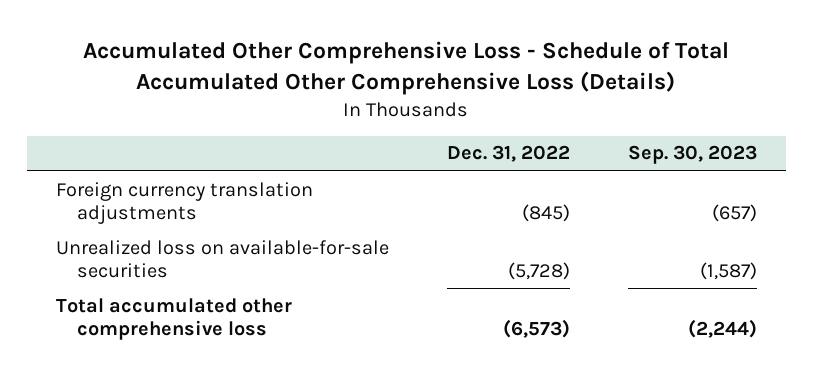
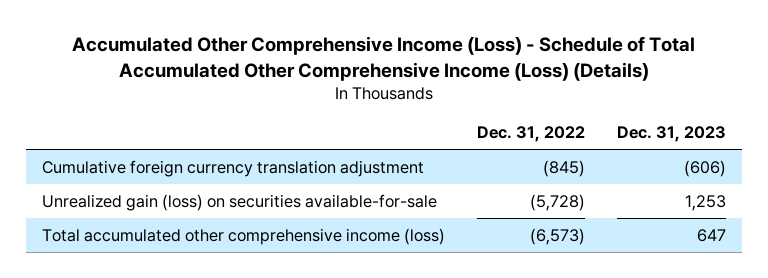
[83,40,730,95] Accumulated Other Comprehensive Loss - Schedule of Total Accumulated Other Comprehensive Loss (Details) -> [71,36,695,81] Accumulated Other Comprehensive Income (Loss) - Schedule of Total Accumulated Other Comprehensive Income (Loss) (Details)
[628,145,758,165] Sep. 30, 2023 -> none
none -> [616,126,726,143] Dec. 31, 2023
[55,181,313,224] Foreign currency translation adjustments -> [41,159,424,177] Cumulative foreign currency translation adjustment
[55,239,389,278] Unrealized loss on available-for-sale securities -> [41,193,437,211] Unrealized gain (loss) on securities available-for-sale
[55,297,292,340] Total accumulated other comprehensive loss -> [41,227,445,245] Total accumulated other comprehensive income (loss)

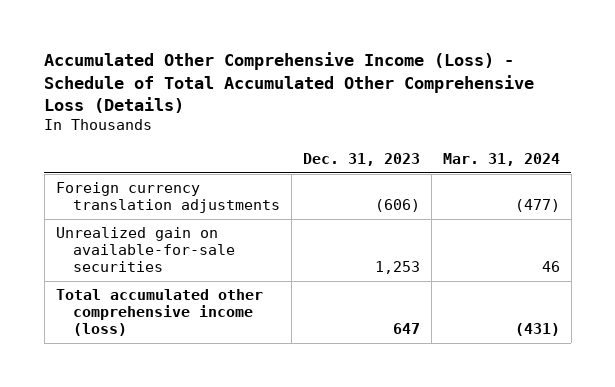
[71,36,695,81] Accumulated Other Comprehensive Income (Loss) - Schedule of Total Accumulated Other Comprehensive Income (Loss) (Details) -> [44,52,535,113] Accumulated Other Comprehensive Income (Loss) - Schedule of Total Accumulated Other Comprehensive Loss (Details)
[476,126,585,143] Dec. 31, 2022 -> none
none -> [442,152,560,166] Mar. 31, 2024
[41,159,424,177] Cumulative foreign currency translation adjustment -> [55,182,281,214] Foreign currency translation adjustments
[41,193,437,211] Unrealized gain (loss) on securities available-for-sale -> [55,227,236,273] Unrealized gain on available-for-sale securities

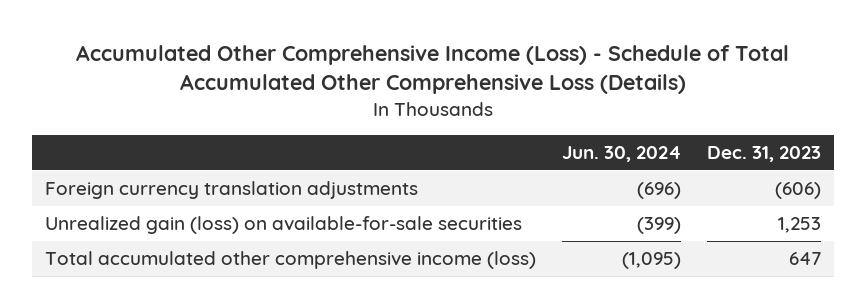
[442,152,560,166] Mar. 31, 2024 -> none
none -> [561,145,681,162] Jun. 30, 2024
[55,227,236,273] Unrealized gain on available-for-sale securities -> [44,216,522,235] Unrealized gain (loss) on available-for-sale securities

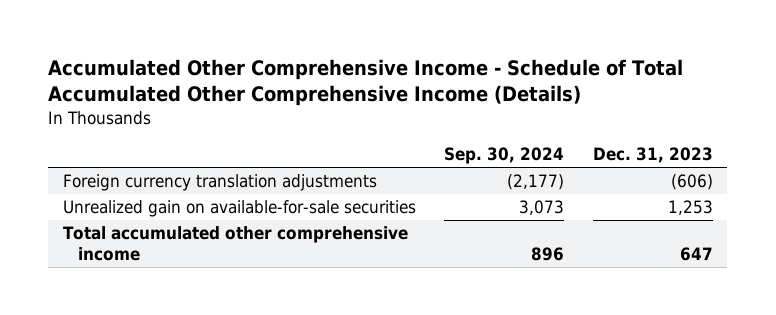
[75,44,789,95] Accumulated Other Comprehensive Income (Loss) - Schedule of Total Accumulated Other Comprehensive Loss (Details) -> [48,58,684,107] Accumulated Other Comprehensive Income - Schedule of Total Accumulated Other Comprehensive Income (Details)
[561,145,681,162] Jun. 30, 2024 -> none
none -> [444,147,565,165] Sep. 30, 2024
[44,216,522,235] Unrealized gain (loss) on available-for-sale securities -> [62,200,416,218] Unrealized gain on available-for-sale securities
[44,251,536,270] Total accumulated other comprehensive income (loss) -> [62,226,408,261] Total accumulated other comprehensive income

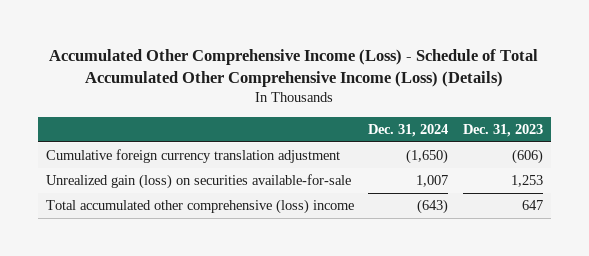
[48,58,684,107] Accumulated Other Comprehensive Income - Schedule of Total Accumulated Other Comprehensive Income (Details) -> [49,48,539,87] Accumulated Other Comprehensive Income (Loss) - Schedule of Total Accumulated Other Comprehensive Income (Loss) (Details)
[444,147,565,165] Sep. 30, 2024 -> none
none -> [368,123,449,137] Dec. 31, 2024
[62,174,377,192] Foreign currency translation adjustments -> [45,149,340,164] Cumulative foreign currency translation adjustment
[62,200,416,218] Unrealized gain on available-for-sale securities -> [45,174,351,190] Unrealized gain (loss) on securities available-for-sale
[62,226,408,261] Total accumulated other comprehensive income -> [45,199,354,215] Total accumulated other comprehensive (loss) income

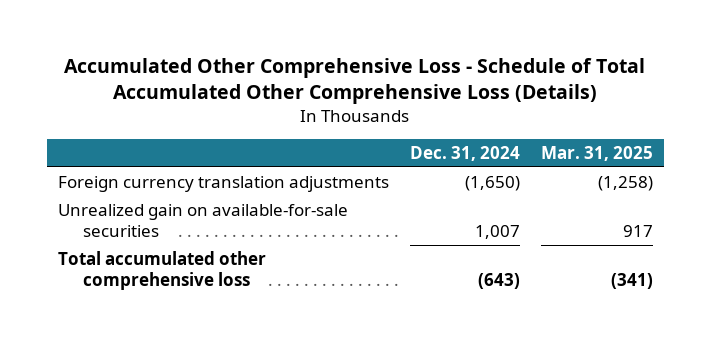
[49,48,539,87] Accumulated Other Comprehensive Income (Loss) - Schedule of Total Accumulated Other Comprehensive Income (Loss) (Details) -> [64,58,646,105] Accumulated Other Comprehensive Loss - Schedule of Total Accumulated Other Comprehensive Loss (Details)
[463,123,544,137] Dec. 31, 2023 -> none
none -> [541,145,654,161] Mar. 31, 2025
[45,149,340,164] Cumulative foreign currency translation adjustment -> [57,176,389,193] Foreign currency translation adjustments
[45,174,351,190] Unrealized gain (loss) on securities available-for-sale -> [57,204,348,238] Unrealized gain on available-for-sale securities
[45,199,354,215] Total accumulated other comprehensive (loss) income -> [57,251,266,291] Total accumulated other comprehensive loss

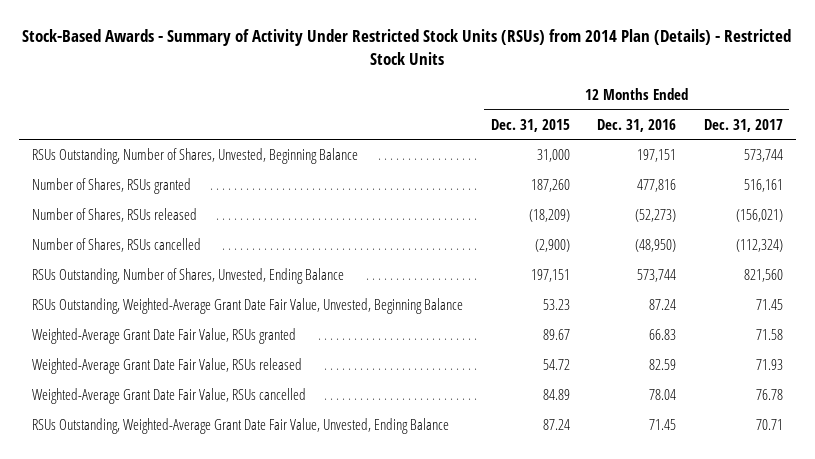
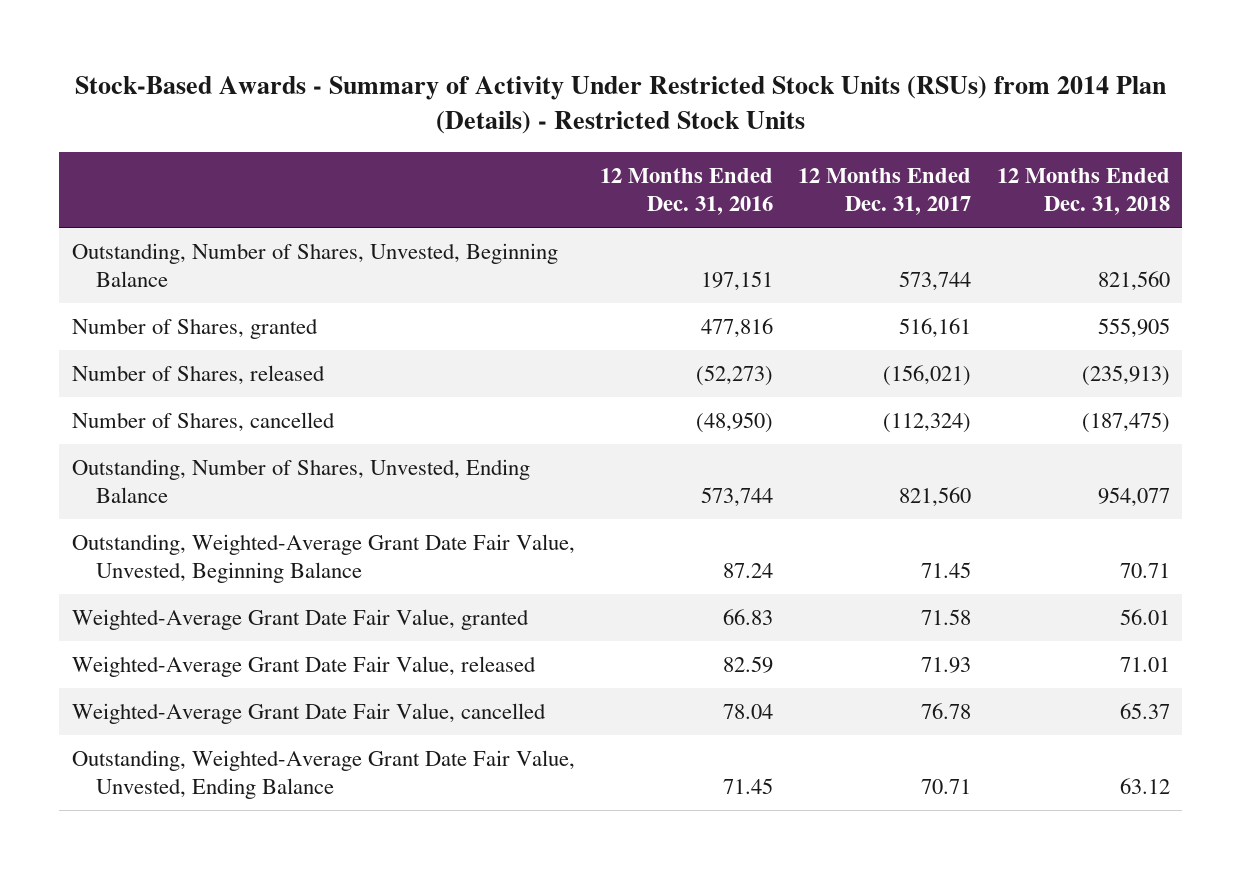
[490,118,570,132] Dec. 31, 2015 -> none
none -> [996,167,1170,216] 12 Months Ended Dec. 31, 2018
[32,148,359,165] RSUs Outstanding, Number of Shares, Unvested, Beginning Balance -> [71,242,558,288] Outstanding, Number of Shares, Unvested, Beginning Balance
[32,178,192,195] Number of Shares, RSUs granted -> [71,317,318,339] Number of Shares, granted
[32,208,198,223] Number of Shares, RSUs released -> [71,364,325,385] Number of Shares, released
[32,238,202,253] Number of Shares, RSUs cancelled -> [71,411,335,432] Number of Shares, cancelled
[32,268,345,285] RSUs Outstanding, Number of Shares, Unvested, Ending Balance -> [71,458,530,504] Outstanding, Number of Shares, Unvested, Ending Balance
[32,298,464,315] RSUs Outstanding, Weighted-Average Grant Date Fair Value, Unvested, Beginning Balance -> [71,533,575,584] Outstanding, Weighted-Average Grant Date Fair Value, Unvested, Beginning Balance
[32,328,297,345] Weighted-Average Grant Date Fair Value, RSUs granted -> [71,608,529,630] Weighted-Average Grant Date Fair Value, granted
[32,358,303,375] Weighted-Average Grant Date Fair Value, RSUs released -> [71,655,536,677] Weighted-Average Grant Date Fair Value, released
[32,388,307,405] Weighted-Average Grant Date Fair Value, RSUs cancelled -> [71,702,546,724] Weighted-Average Grant Date Fair Value, cancelled
[32,418,450,435] RSUs Outstanding, Weighted-Average Grant Date Fair Value, Unvested, Ending Balance -> [71,749,575,800] Outstanding, Weighted-Average Grant Date Fair Value, Unvested, Ending Balance

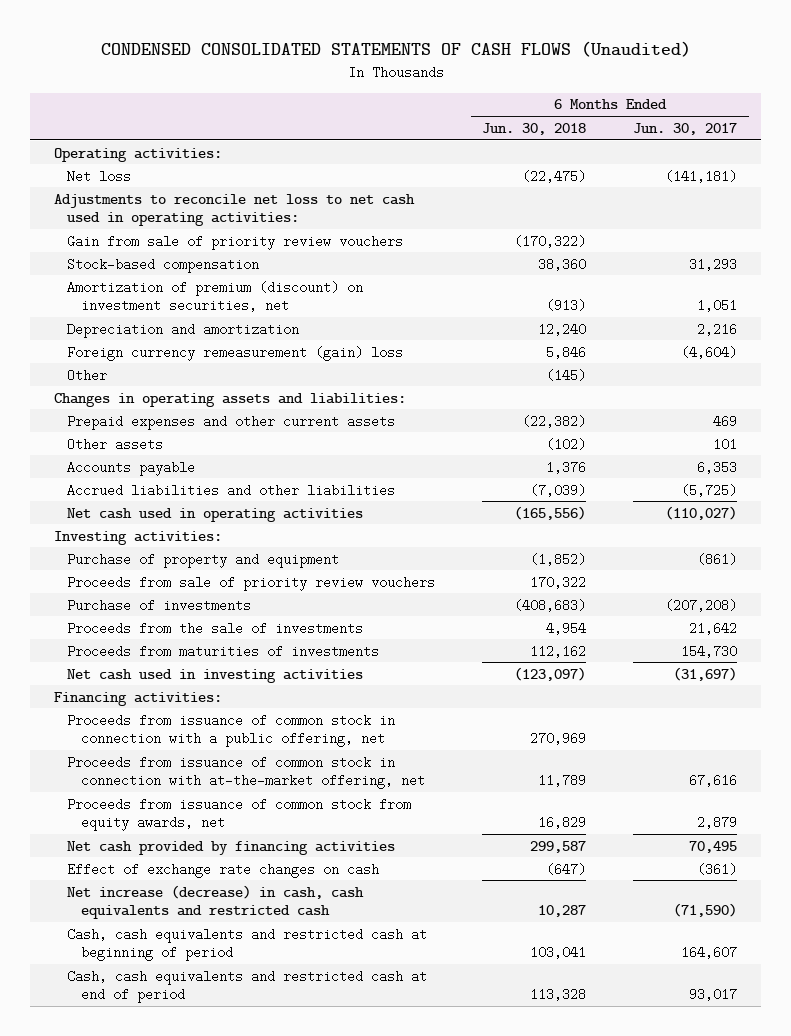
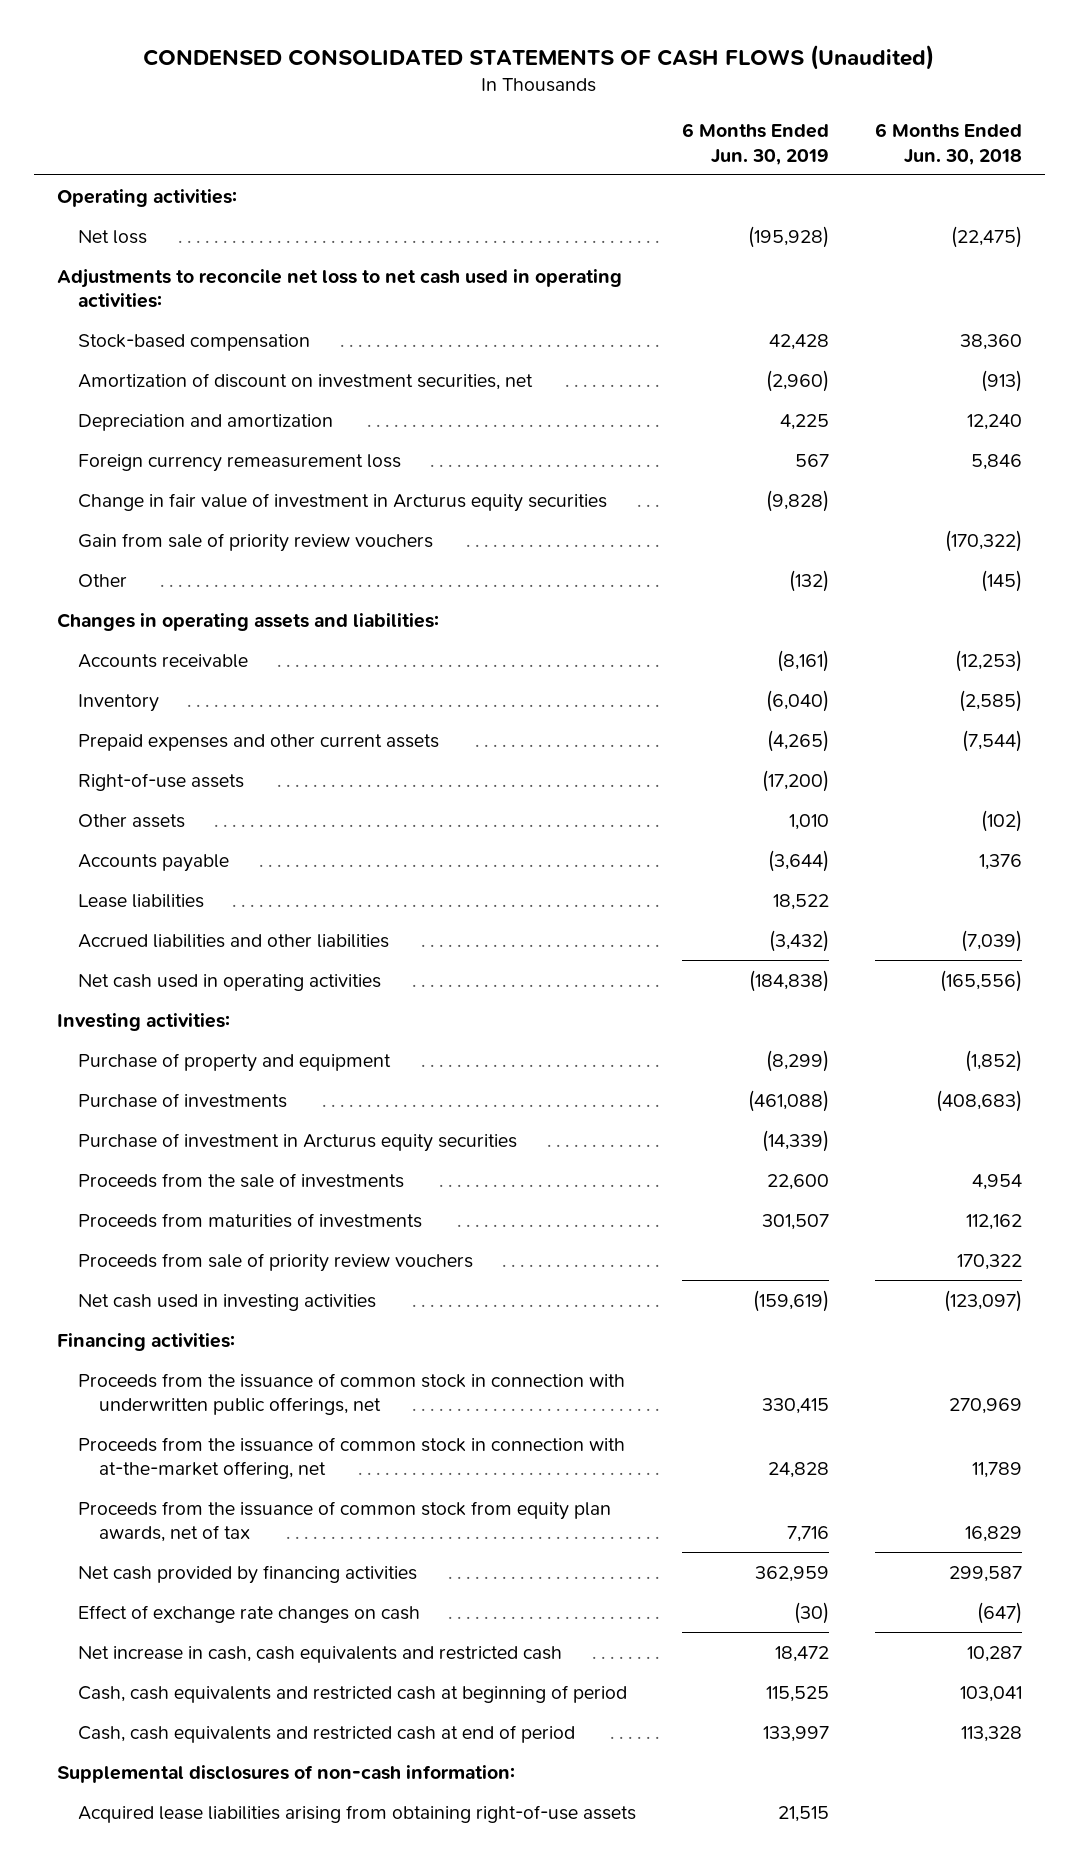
[633,122,738,135] Jun. 30, 2017 -> none
none -> [681,123,829,165] 6 Months Ended Jun. 30, 2019
[67,280,364,313] Amortization of premium (discount) on investment securities, net -> [78,372,534,390] Amortization of discount on investment securities, net
[67,345,404,361] Foreign currency remeasurement (gain) loss -> [78,453,402,472] Foreign currency remeasurement loss
none -> [78,492,608,512] Change in fair value of investment in Arcturus equity securities
[67,234,404,250] Gain from sale of priority review vouchers -> [78,532,434,552] Gain from sale of priority review vouchers
none -> [78,653,249,668] Accounts receivable
none -> [78,693,160,712] Inventory
[522,414,587,428] (22,382) -> [961,729,1022,752] (7,544)
none -> [78,772,245,791] Right-of-use assets
none -> [78,893,205,908] Lease liabilities
none -> [78,1132,518,1152] Purchase of investment in Arcturus equity securities
[67,575,436,591] Proceeds from sale of priority review vouchers -> [78,1252,474,1272] Proceeds from sale of priority review vouchers
[67,713,396,748] Proceeds from issuance of common stock in connection with a public offering, net -> [78,1372,626,1416] Proceeds from the issuance of common stock in connection with underwritten public offerings, net
[67,755,426,790] Proceeds from issuance of common stock in connection with at-the-market offering, net -> [78,1436,626,1480] Proceeds from the issuance of common stock in connection with at-the-market offering, net
[67,797,412,832] Proceeds from issuance of common stock from equity awards, net -> [78,1500,612,1543] Proceeds from the issuance of common stock from equity plan awards, net of tax
[67,884,365,920] Net increase (decrease) in cash, cash equivalents and restricted cash -> [78,1645,563,1663] Net increase in cash, cash equivalents and restricted cash
none -> [57,1764,516,1783] Supplemental disclosures of non-cash information:
none -> [78,1804,637,1823] Acquired lease liabilities arising from obtaining right-of-use assets

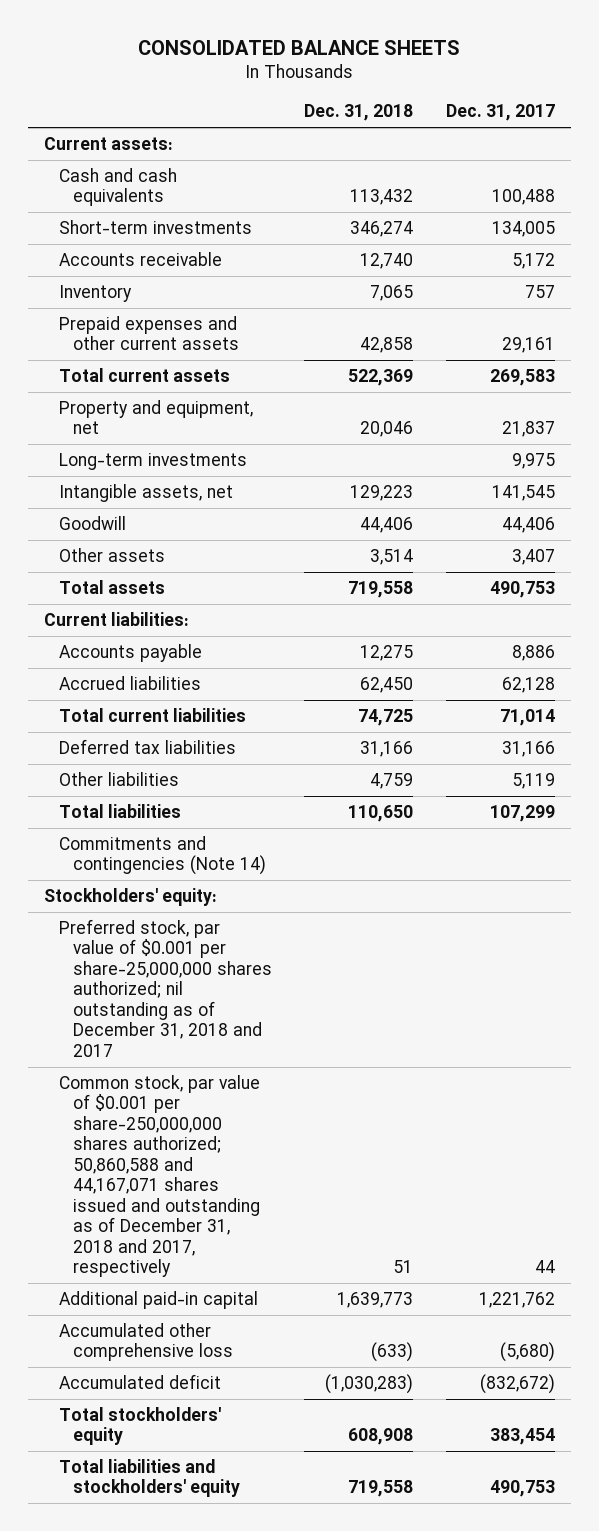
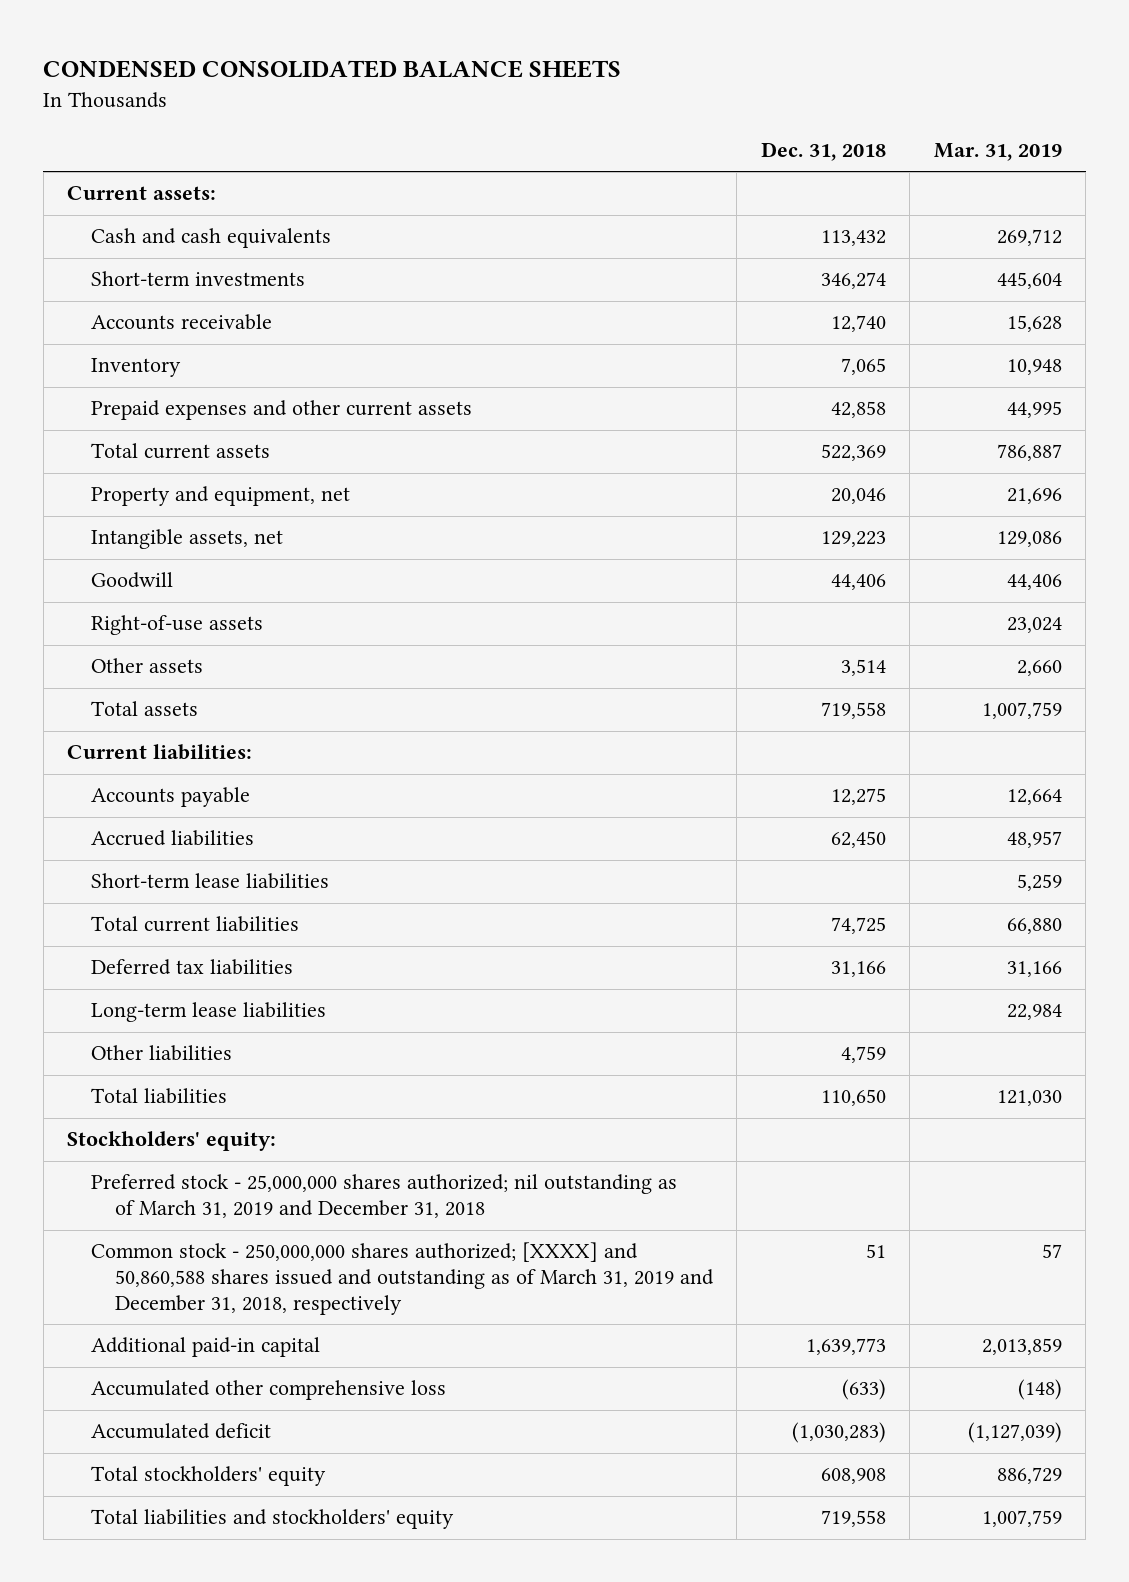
[138,39,461,55] CONSOLIDATED BALANCE SHEETS -> [43,60,622,79] CONDENSED CONSOLIDATED BALANCE SHEETS
[445,104,555,122] Dec. 31, 2017 -> none
none -> [933,142,1062,161] Mar. 31, 2019
[58,452,247,470] Long-term investments -> none
none -> [91,615,264,636] Right-of-use assets
none -> [91,873,330,890] Short-term lease liabilities
none -> [91,1002,327,1023] Long-term lease liabilities
[58,835,267,876] Commitments and contingencies (Note 14) -> none
[58,918,273,1057] Preferred stock, par value of $0.001 per share-25,000,000 shares authorized; nil outstanding as of December 31, 2018 and 2017 -> [91,1174,678,1219] Preferred stock - 25,000,000 shares authorized; nil outstanding as of March 31, 2019 and December 31, 2018
[58,1074,261,1278] Common stock, par value of $0.001 per share-250,000,000 shares authorized; 50,860,588 and 44,167,071 shares issued and outstanding as of December 31, 2018 and 2017, respectively -> [91,1242,714,1316] Common stock - 250,000,000 shares authorized; [XXXX] and 50,860,588 shares issued and outstanding as of March 31, 2019 and December 31, 2018, respectively

